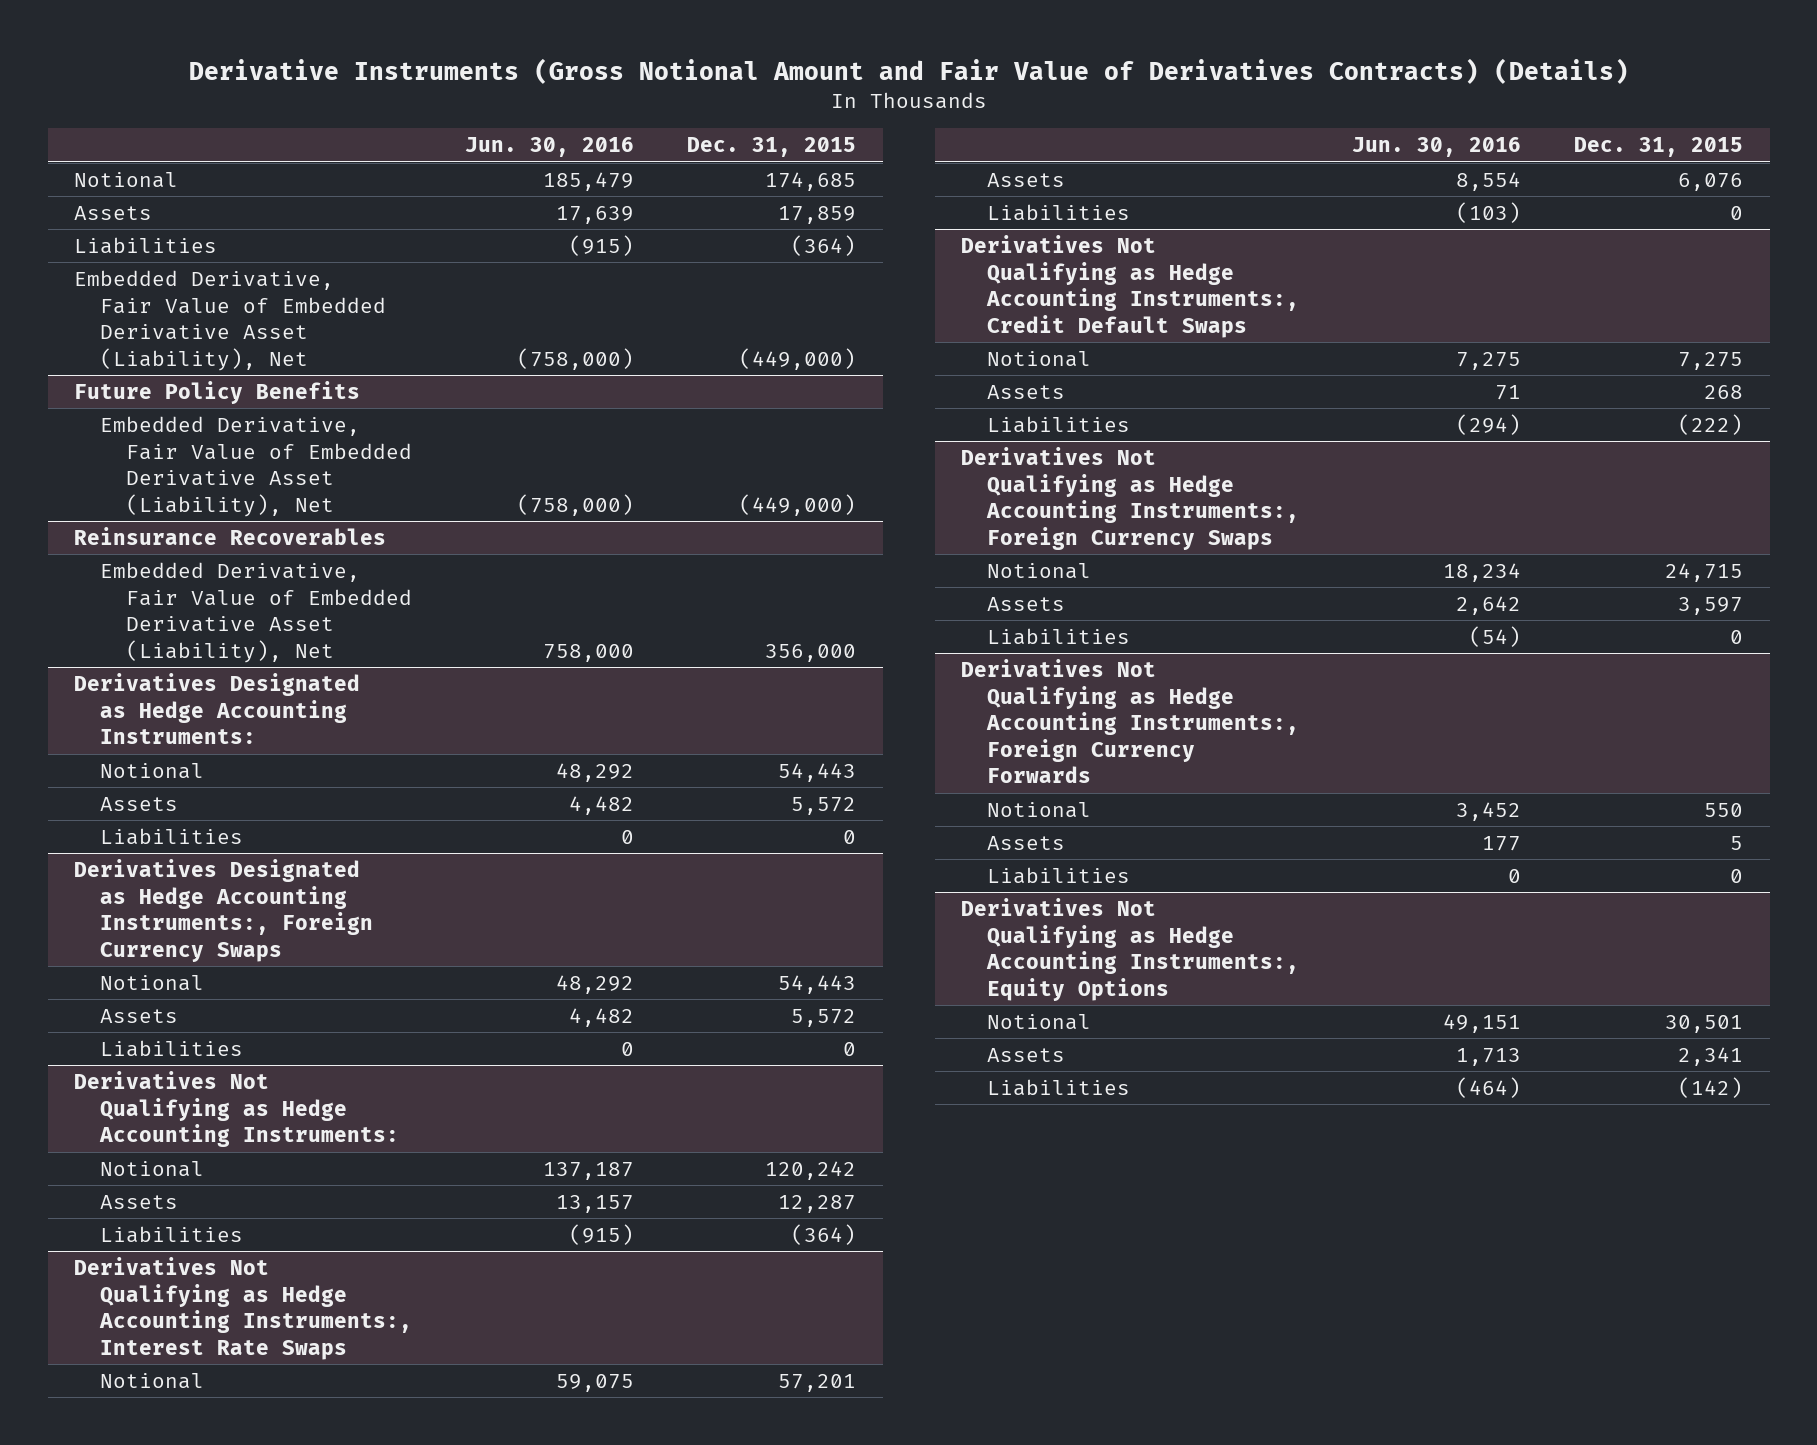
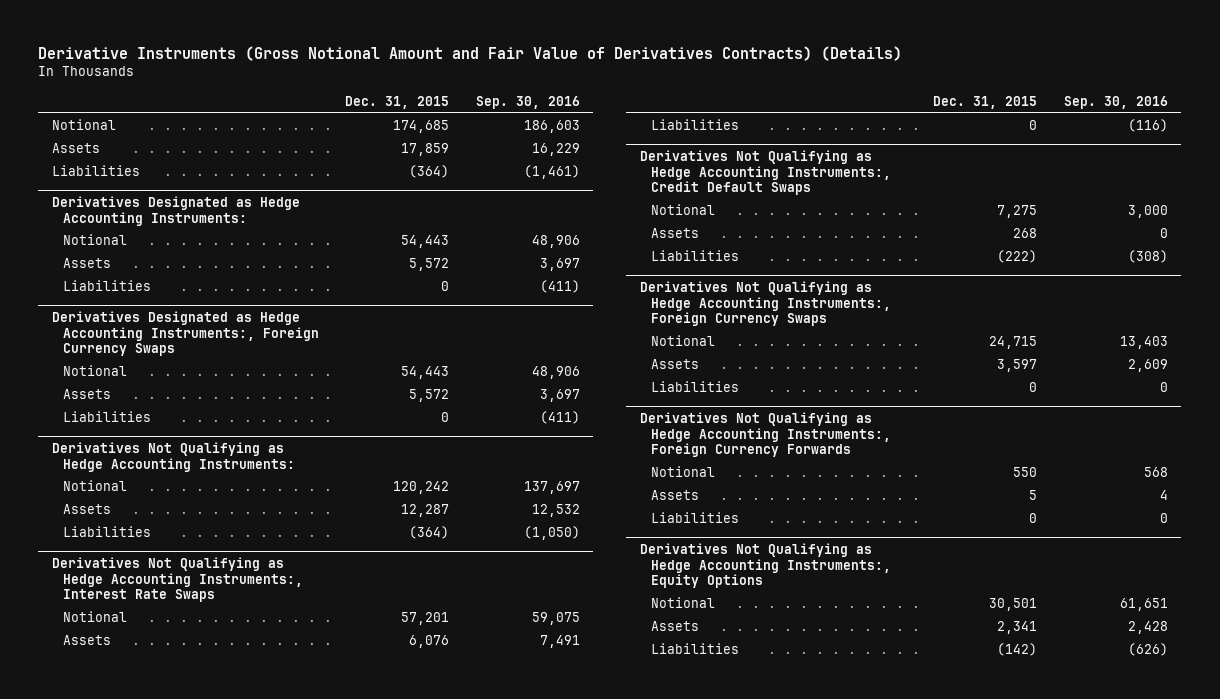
[465,137,635,158] Jun. 30, 2016 -> none
none -> [476,95,581,109] Sep. 30, 2016
[74,269,387,371] Embedded Derivative, Fair Value of Embedded Derivative Asset (Liability), Net -> none
[74,380,361,404] Future Policy Benefits -> none
[100,415,412,517] Embedded Derivative, Fair Value of Embedded Derivative Asset (Liability), Net -> none
[74,526,387,545] Reinsurance Recoverables -> none
[100,561,412,663] Embedded Derivative, Fair Value of Embedded Derivative Asset (Liability), Net -> none

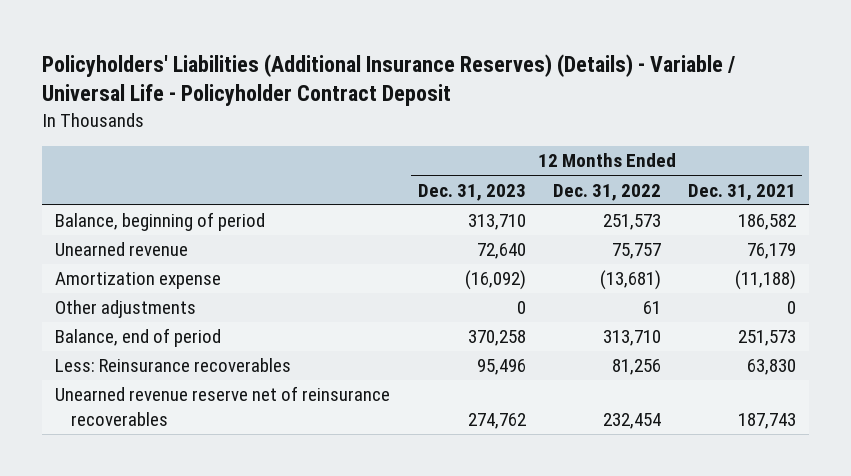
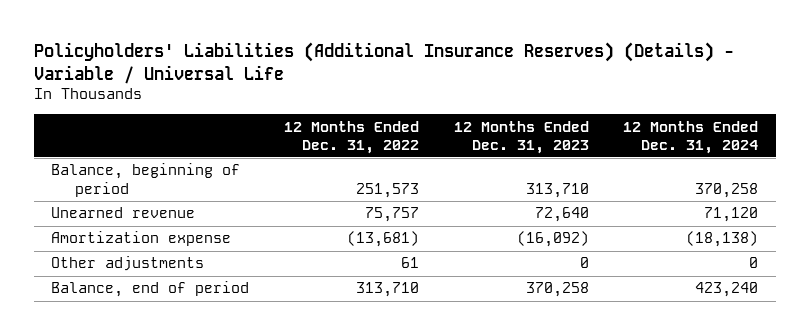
[41,53,735,107] Policyholders' Liabilities (Additional Insurance Reserves) (Details) - Variable / Universal Life - Policyholder Contract Deposit -> [33,41,734,84] Policyholders' Liabilities (Additional Insurance Reserves) (Details) - Variable / Universal Life
[687,183,796,201] Dec. 31, 2021 -> none
none -> [623,120,759,154] 12 Months Ended Dec. 31, 2024
[55,358,292,373] Less: Reinsurance recoverables -> none
[55,386,391,426] Unearned revenue reserve net of reinsurance recoverables -> none

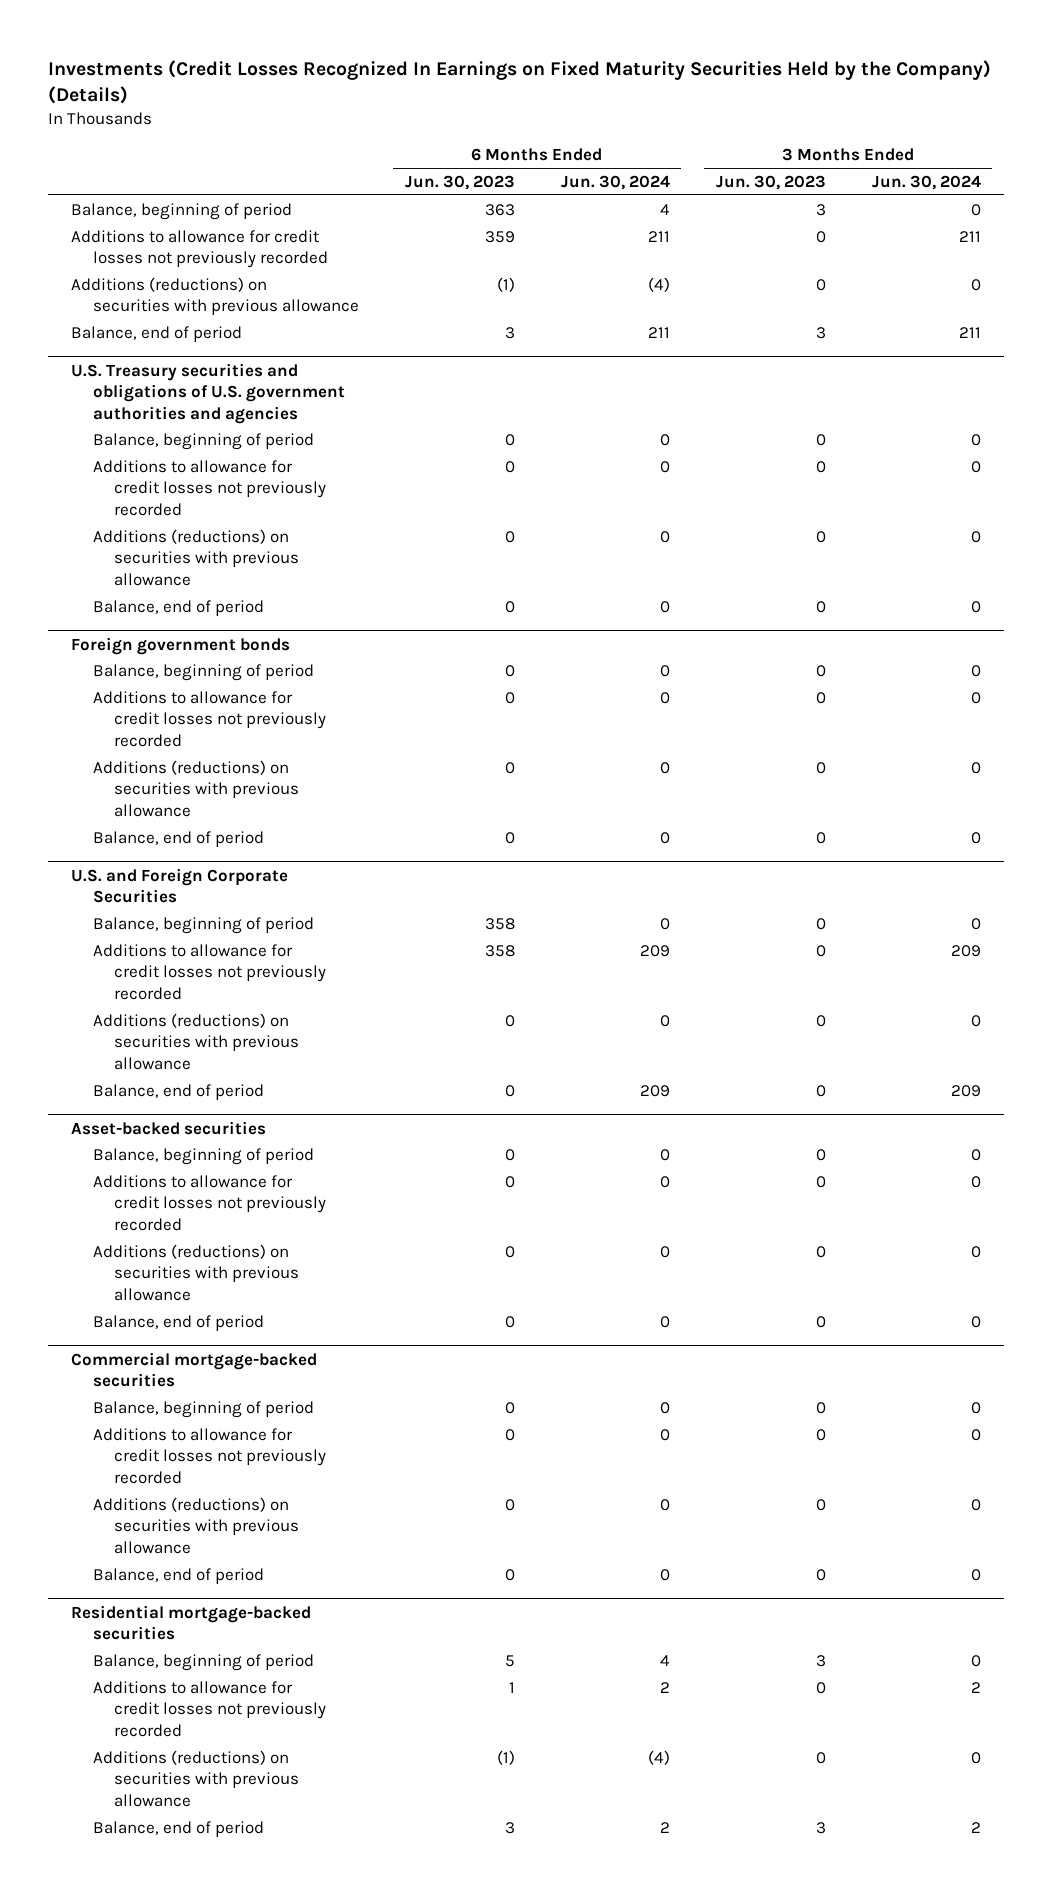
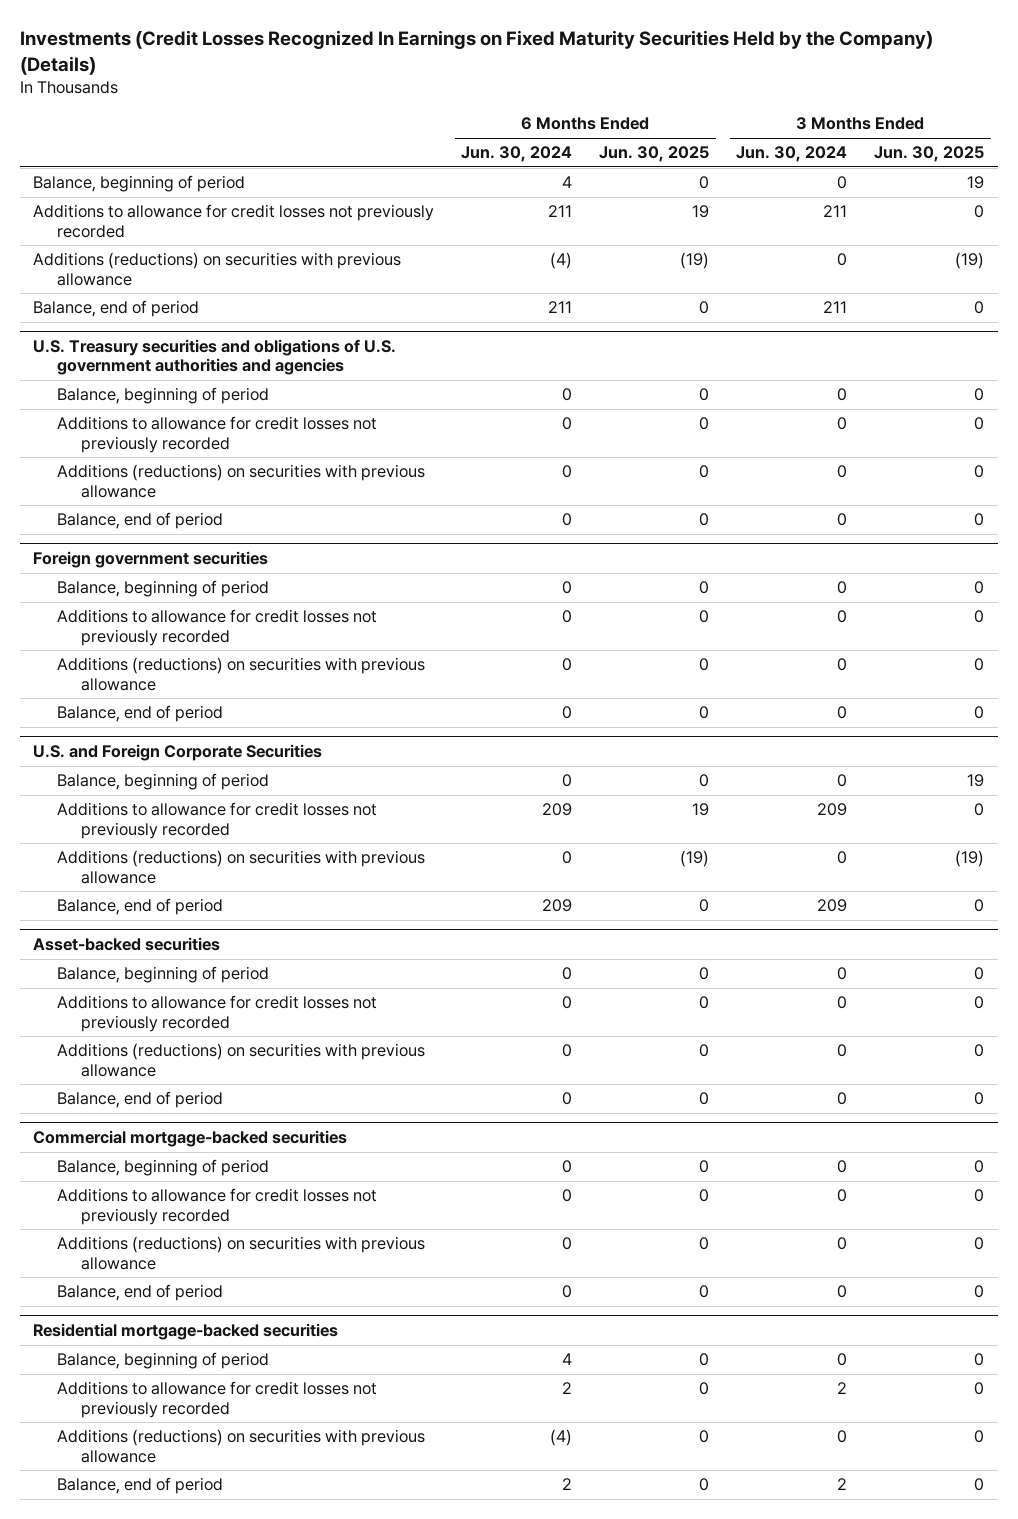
[404,174,515,190] Jun. 30, 2023 -> none
[715,174,826,190] Jun. 30, 2023 -> none
none -> [599,146,710,163] Jun. 30, 2025
none -> [874,146,985,163] Jun. 30, 2025
[70,636,290,655] Foreign government bonds -> [33,550,269,568] Foreign government securities

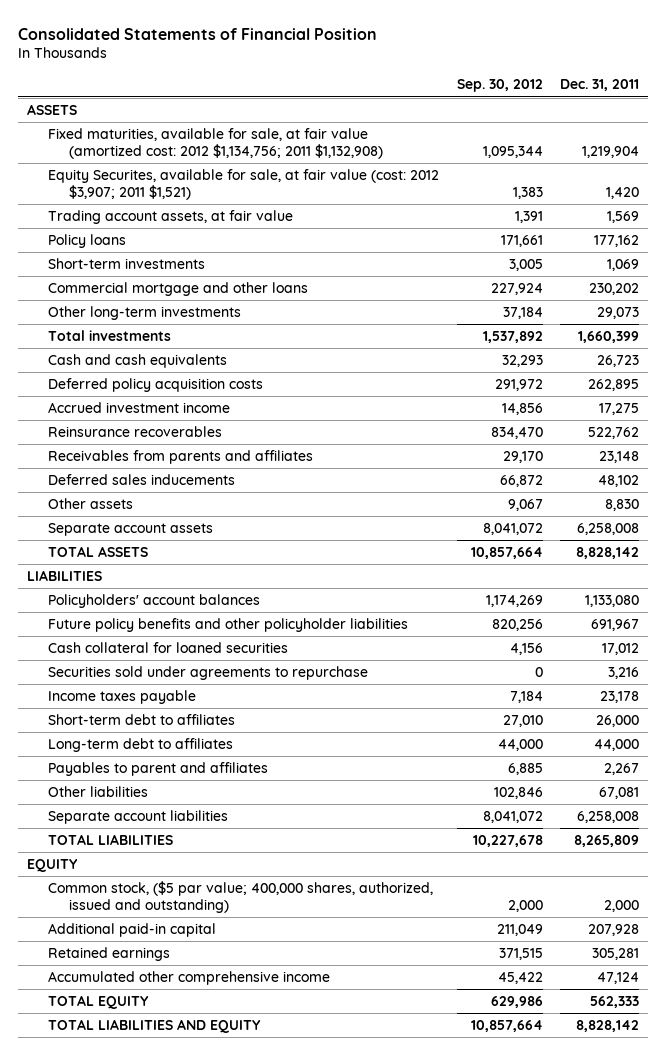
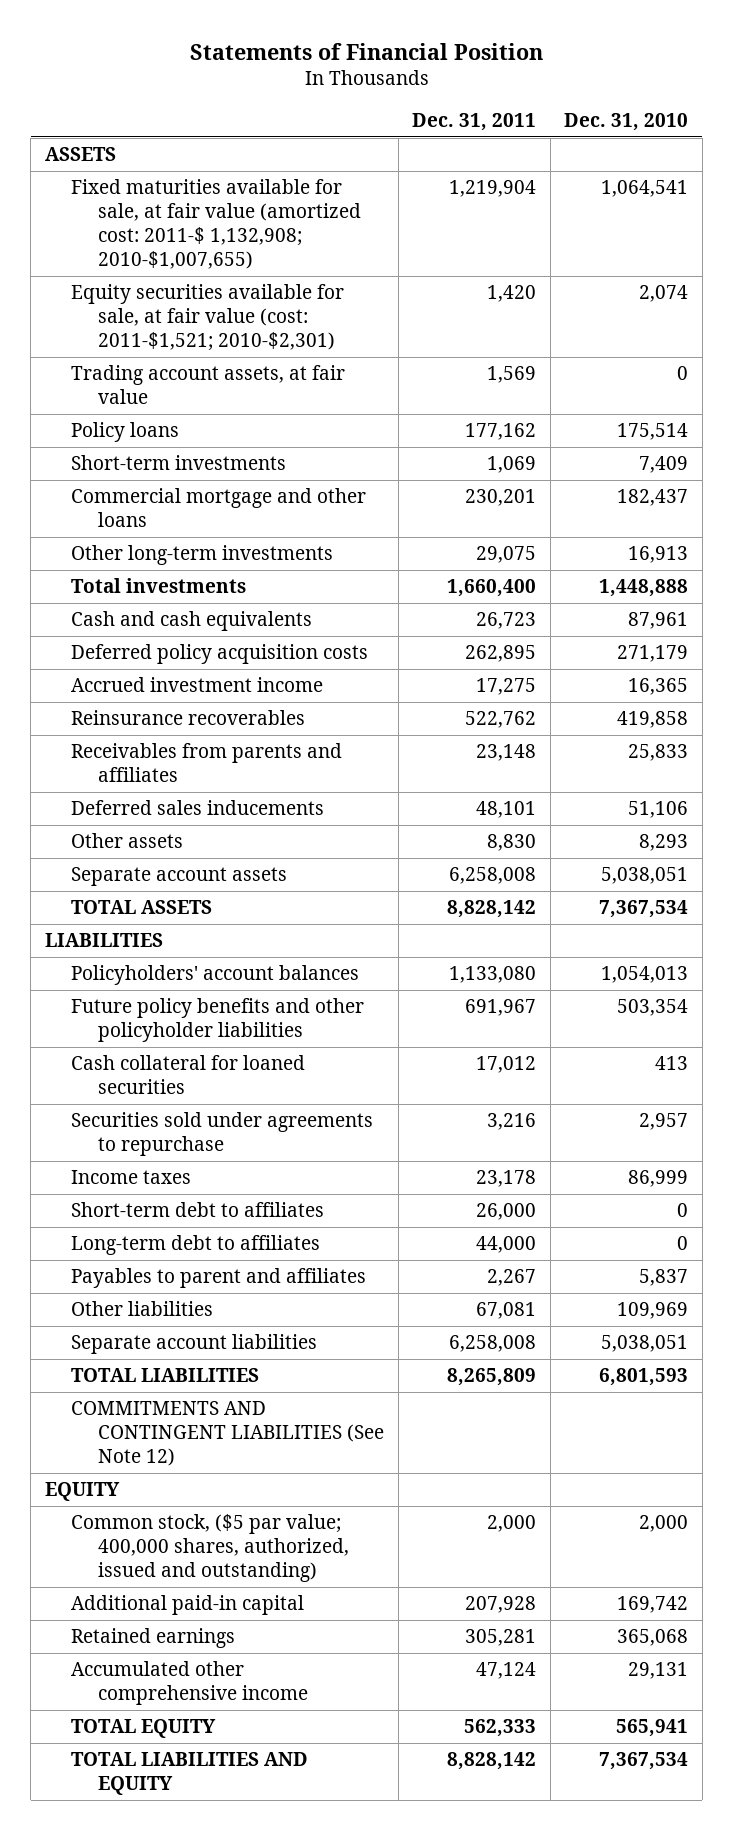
[18,27,378,40] Consolidated Statements of Financial Position -> [189,42,543,60] Statements of Financial Position
[456,79,543,93] Sep. 30, 2012 -> none
none -> [564,113,689,132] Dec. 31, 2010
[47,128,383,160] Fixed maturities, available for sale, at fair value (amortized cost: 2012 $1,134,756; 2011 $1,132,908) -> [71,179,362,270] Fixed maturities available for sale, at fair value (amortized cost: 2011-$ 1,132,908; 2010-$1,007,655)
[47,169,439,201] Equity Securites, available for sale, at fair value (cost: 2012 $3,907; 2011 $1,521) -> [71,284,345,352] Equity securities available for sale, at fair value (cost: 2011-$1,521; 2010-$2,301)
[589,283,640,296] 230,202 -> [465,489,537,507] 230,201
[597,307,640,320] 29,073 -> [476,546,537,564] 29,075
[578,331,640,344] 1,660,399 -> [447,579,537,598] 1,660,400
[598,475,640,488] 48,102 -> [476,801,537,819] 48,101
[47,690,196,705] Income taxes payable -> [71,1170,192,1185] Income taxes
none -> [71,1401,385,1467] COMMITMENTS AND CONTINGENT LIABILITIES (See Note 12)

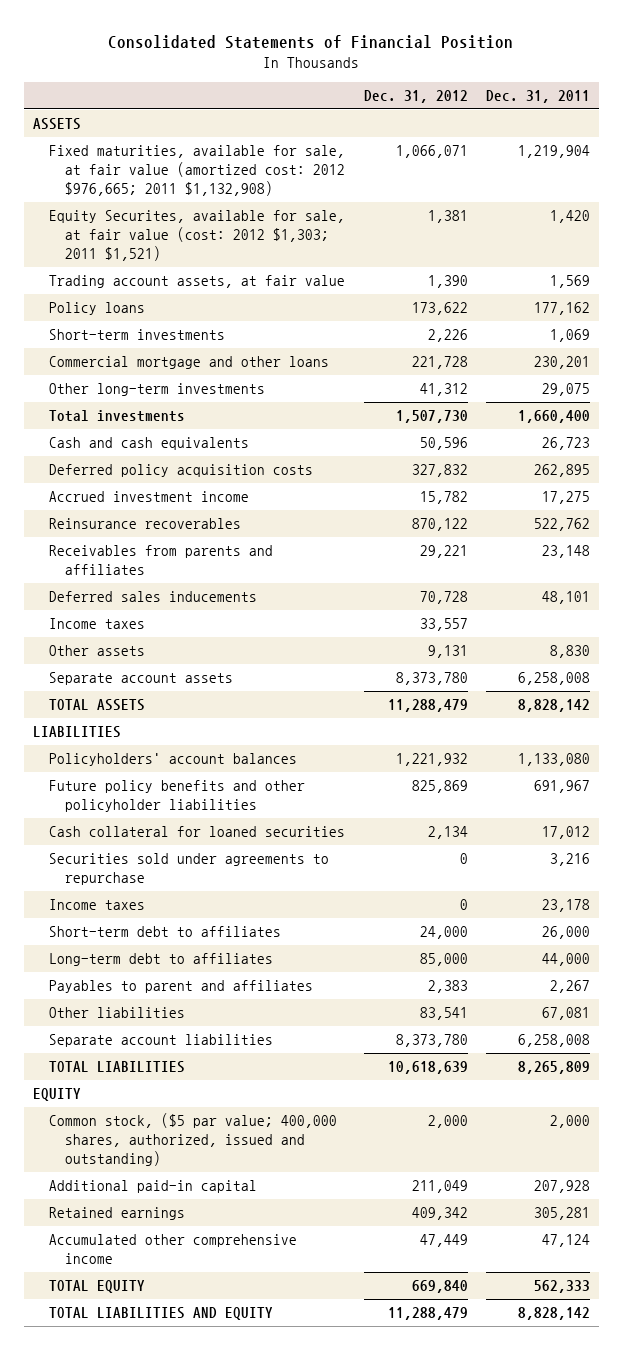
[189,42,543,60] Statements of Financial Position -> [108,34,514,49] Consolidated Statements of Financial Position
[564,113,689,132] Dec. 31, 2010 -> none
none -> [363,89,468,103] Dec. 31, 2012
[71,179,362,270] Fixed maturities available for sale, at fair value (amortized cost: 2011-$ 1,132,908; 2010-$1,007,655) -> [49,145,346,197] Fixed maturities, available for sale, at fair value (amortized cost: 2012 $976,665; 2011 $1,132,908)
[71,284,345,352] Equity securities available for sale, at fair value (cost: 2011-$1,521; 2010-$2,301) -> [49,210,346,262] Equity Securites, available for sale, at fair value (cost: 2012 $1,303; 2011 $1,521)
none -> [49,618,146,630] Income taxes
[71,1401,385,1467] COMMITMENTS AND CONTINGENT LIABILITIES (See Note 12) -> none

